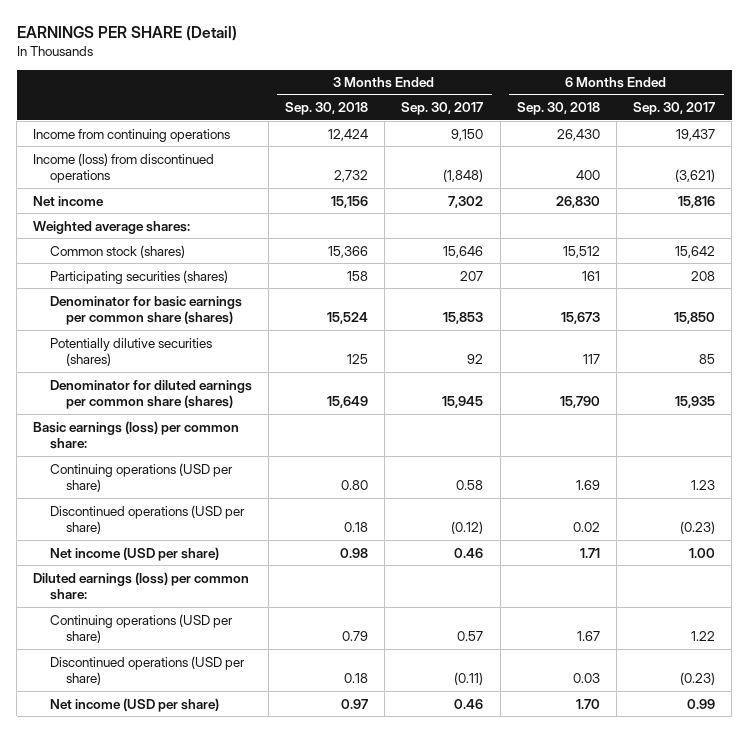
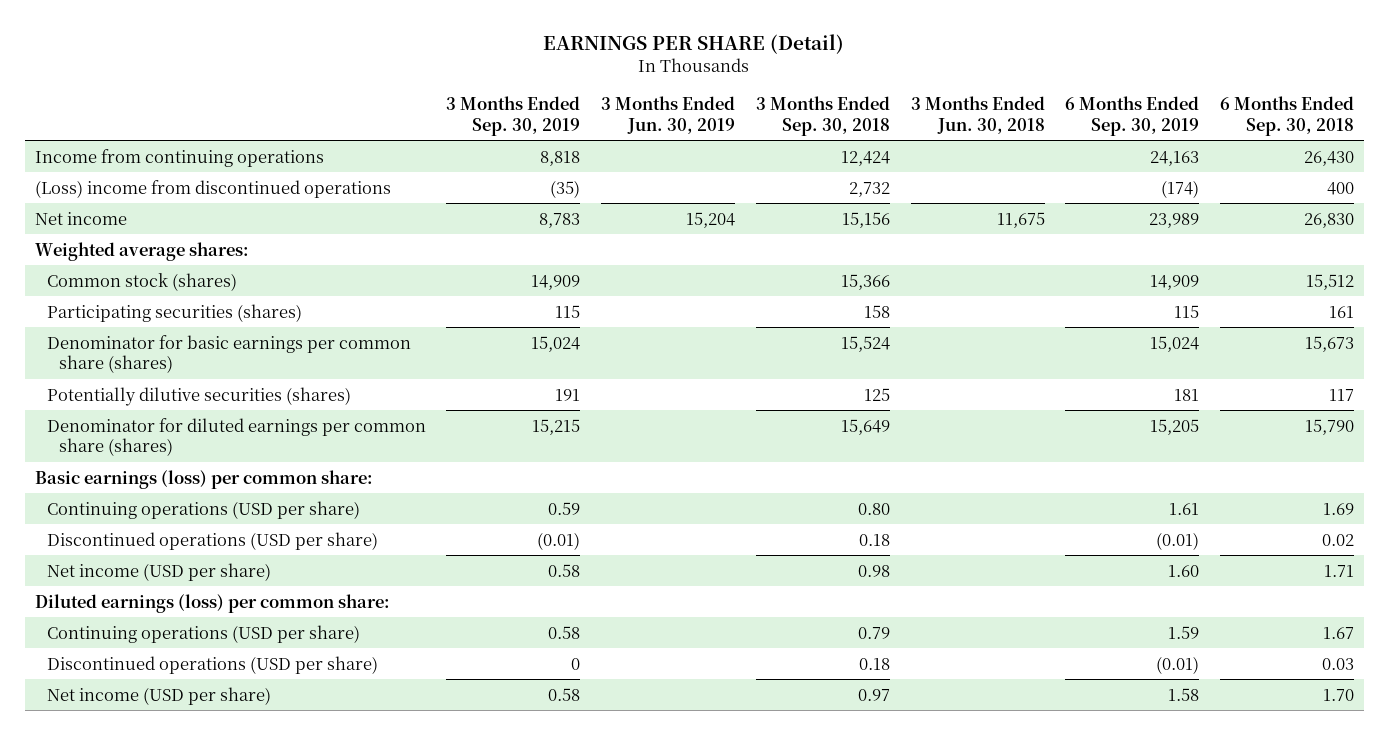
[401,102,484,116] Sep. 30, 2017 -> none
[633,102,716,116] Sep. 30, 2017 -> none
none -> [446,96,581,136] 3 Months Ended Sep. 30, 2019
none -> [601,96,736,134] 3 Months Ended Jun. 30, 2019
none -> [910,96,1045,134] 3 Months Ended Jun. 30, 2018
none -> [1065,96,1200,136] 6 Months Ended Sep. 30, 2019
[33,152,215,183] Income (loss) from discontinued operations -> [34,179,391,198] (Loss) income from discontinued operations

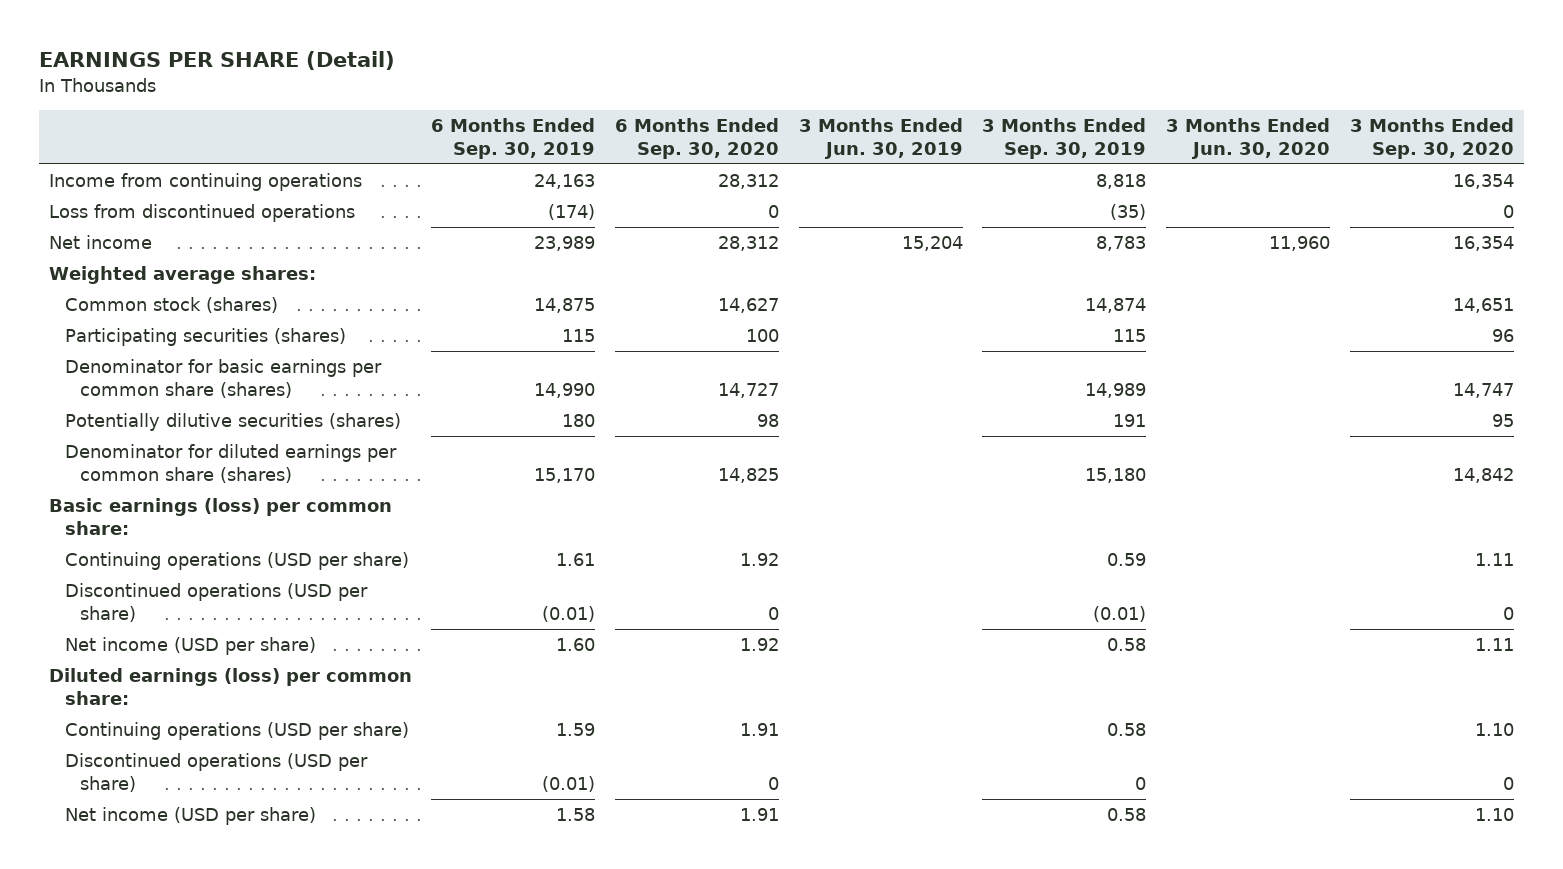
[755,96,890,136] 3 Months Ended Sep. 30, 2018 -> none
[910,96,1045,134] 3 Months Ended Jun. 30, 2018 -> none
[1219,96,1354,136] 6 Months Ended Sep. 30, 2018 -> none
none -> [615,118,780,159] 6 Months Ended Sep. 30, 2020
none -> [1166,118,1331,159] 3 Months Ended Jun. 30, 2020
none -> [1349,118,1514,159] 3 Months Ended Sep. 30, 2020
[34,179,391,198] (Loss) income from discontinued operations -> [48,204,355,223] Loss from discontinued operations
[531,274,581,290] 14,909 -> [1085,298,1147,314] 14,874
[1150,274,1200,290] 14,909 -> [534,298,596,314] 14,875
[531,335,581,352] 15,024 -> [1085,382,1147,398] 14,989
[1150,335,1200,352] 15,024 -> [534,382,596,398] 14,990
[1174,388,1200,401] 181 -> [562,414,596,428] 180
[532,418,581,435] 15,215 -> [1085,467,1147,483] 15,180
[1150,418,1200,435] 15,205 -> [534,467,596,483] 15,170

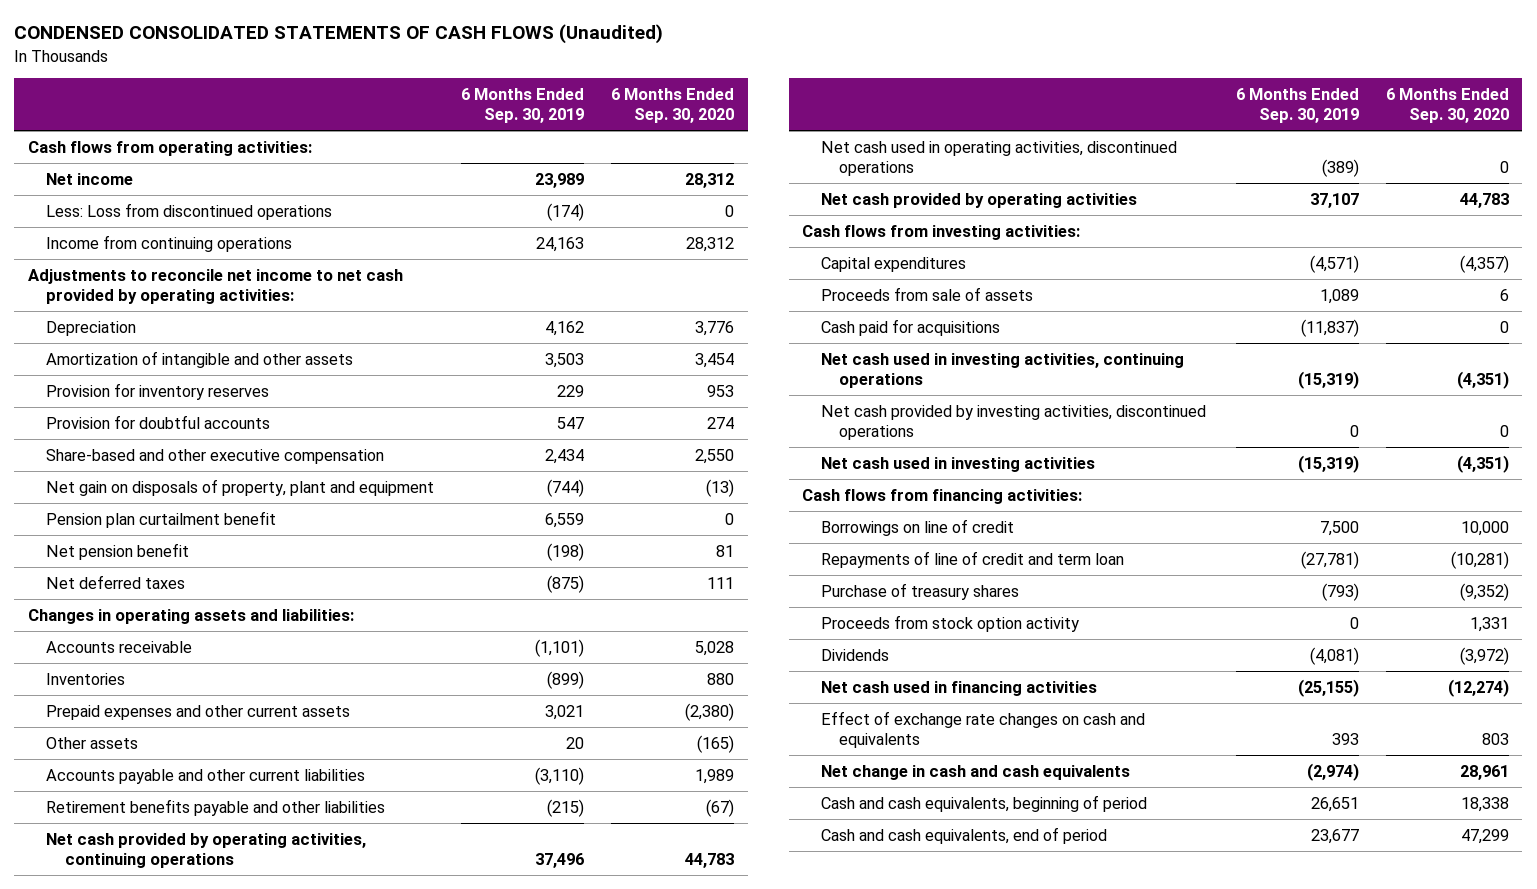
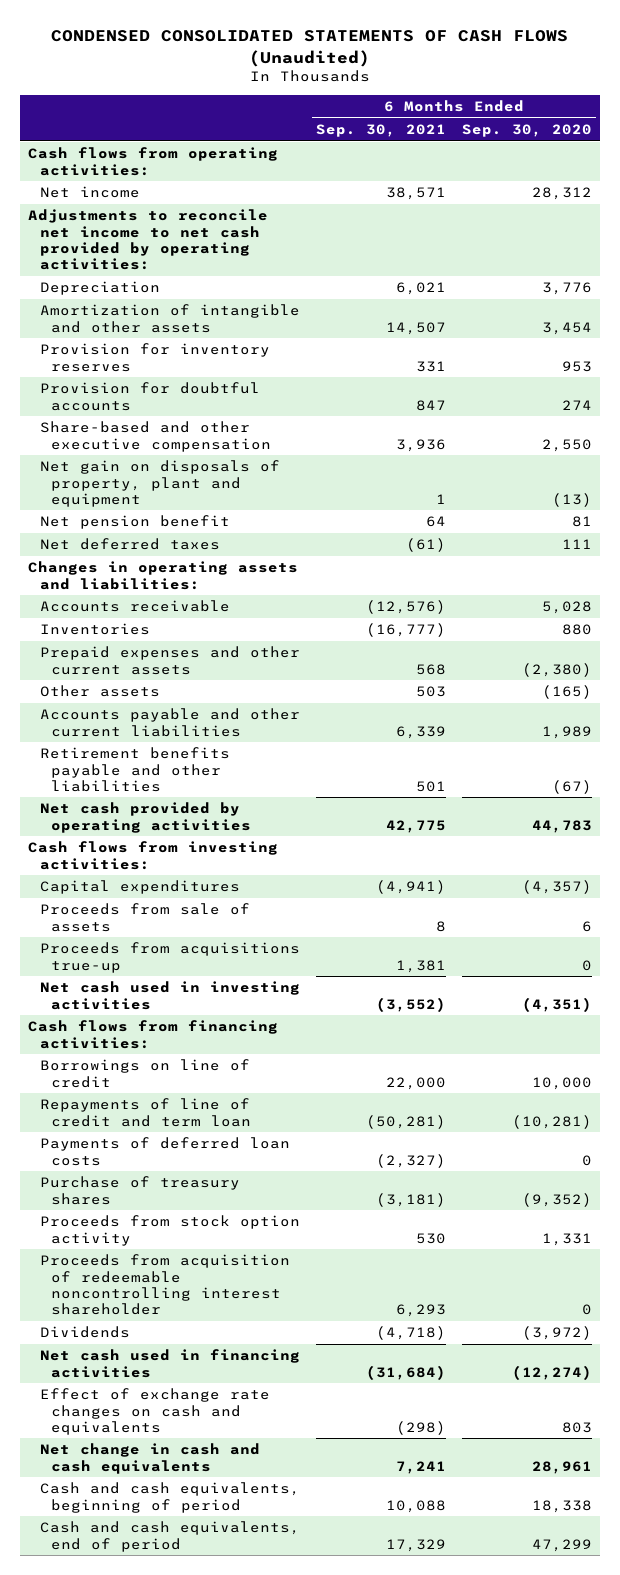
[461,87,585,124] 6 Months Ended Sep. 30, 2019 -> none
none -> [315,123,446,137] Sep. 30, 2021
[46,202,333,220] Less: Loss from discontinued operations -> none
[46,234,293,252] Income from continuing operations -> none
[46,510,277,528] Pension plan curtailment benefit -> none
[46,832,367,869] Net cash provided by operating activities, continuing operations -> none
[820,140,1177,177] Net cash used in operating activities, discontinued operations -> none
[820,318,1000,336] Cash paid for acquisitions -> none
[820,352,1184,389] Net cash used in investing activities, continuing operations -> none
[820,404,1206,441] Net cash provided by investing activities, discontinued operations -> none
none -> [39,942,300,973] Proceeds from acquisitions true-up
none -> [39,1137,290,1166] Payments of deferred loan costs
none -> [39,1254,290,1316] Proceeds from acquisition of redeemable noncontrolling interest shareholder

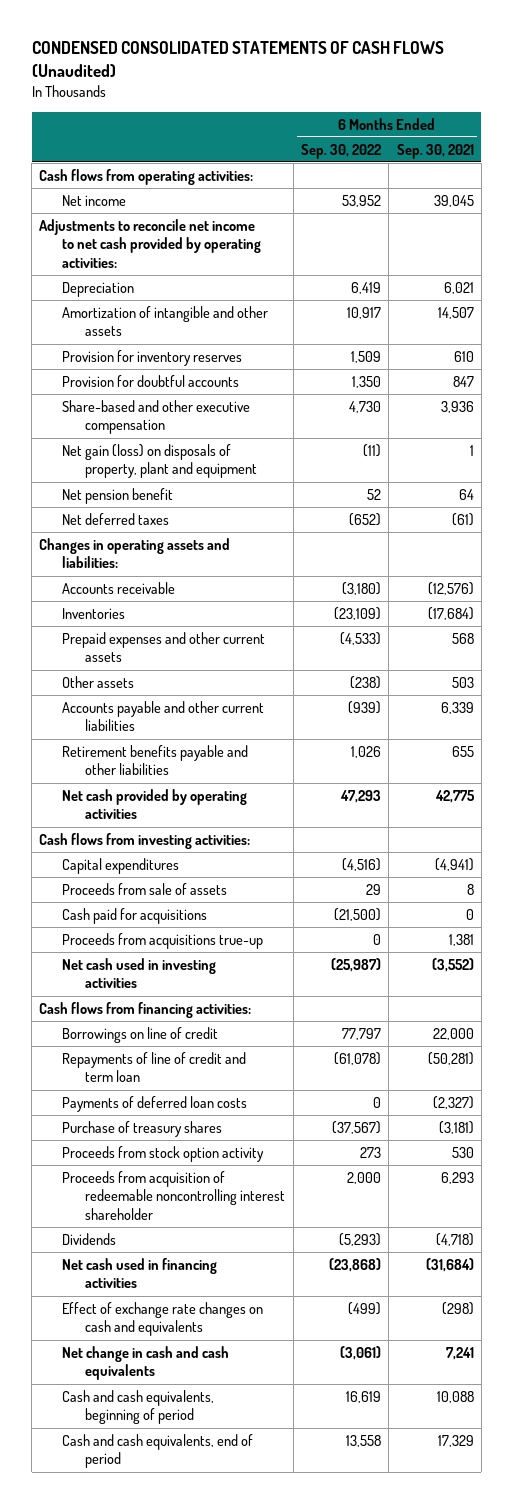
[461,123,592,137] Sep. 30, 2020 -> none
none -> [300,143,381,159] Sep. 30, 2022
[385,187,446,201] 38,571 -> [433,194,474,207] 39,045
[415,360,446,372] 331 -> [453,350,474,362] 610
[39,460,280,507] Net gain on disposals of property, plant and equipment -> [62,443,258,479] Net gain (loss) on disposals of property, plant and equipment
[365,623,446,638] (16,777) -> [427,606,474,620] (17,684)
[415,780,446,792] 501 -> [451,745,474,757] 655
none -> [62,907,208,924] Cash paid for acquisitions

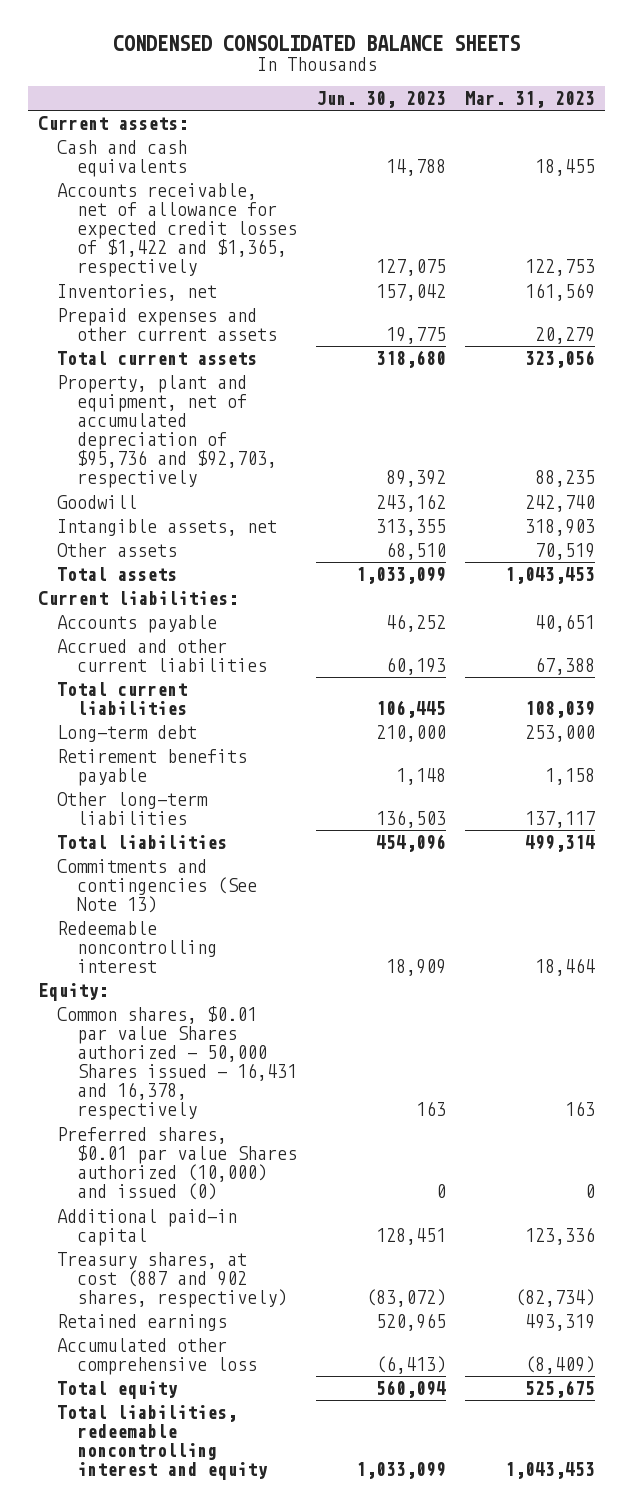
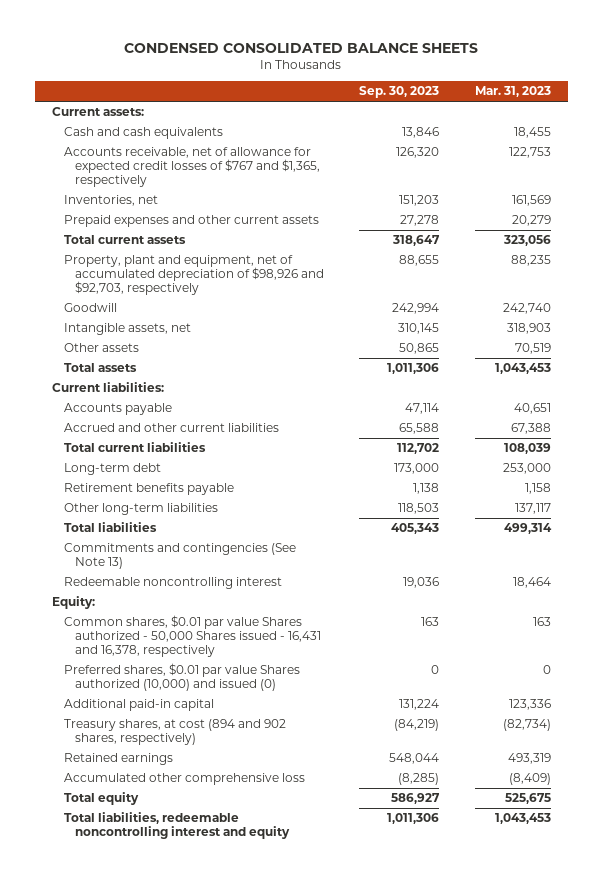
[316,91,447,109] Jun. 30, 2023 -> none
none -> [359,86,440,99] Sep. 30, 2023
[57,182,297,278] Accounts receivable, net of allowance for expected credit losses of $1,422 and $1,365, respectively -> [63,147,321,188] Accounts receivable, net of allowance for expected credit losses of $767 and $1,365, respectively
[57,374,277,489] Property, plant and equipment, net of accumulated depreciation of $95,736 and $92,703, respectively -> [63,255,325,296] Property, plant and equipment, net of accumulated depreciation of $98,926 and $92,703, respectively
[57,1251,287,1309] Treasury shares, at cost (887 and 902 shares, respectively) -> [63,719,286,746] Treasury shares, at cost (894 and 902 shares, respectively)

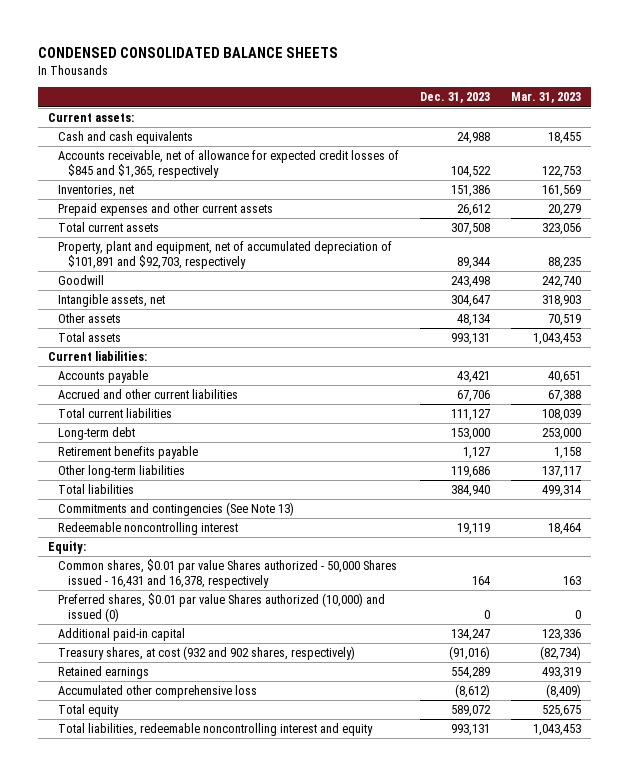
[359,86,440,99] Sep. 30, 2023 -> none
none -> [420,92,491,104] Dec. 31, 2023
[63,147,321,188] Accounts receivable, net of allowance for expected credit losses of $767 and $1,365, respectively -> [58,150,400,179] Accounts receivable, net of allowance for expected credit losses of $845 and $1,365, respectively
[63,255,325,296] Property, plant and equipment, net of accumulated depreciation of $98,926 and $92,703, respectively -> [58,241,393,270] Property, plant and equipment, net of accumulated depreciation of $101,891 and $92,703, respectively
[63,719,286,746] Treasury shares, at cost (894 and 902 shares, respectively) -> [58,646,356,661] Treasury shares, at cost (932 and 902 shares, respectively)

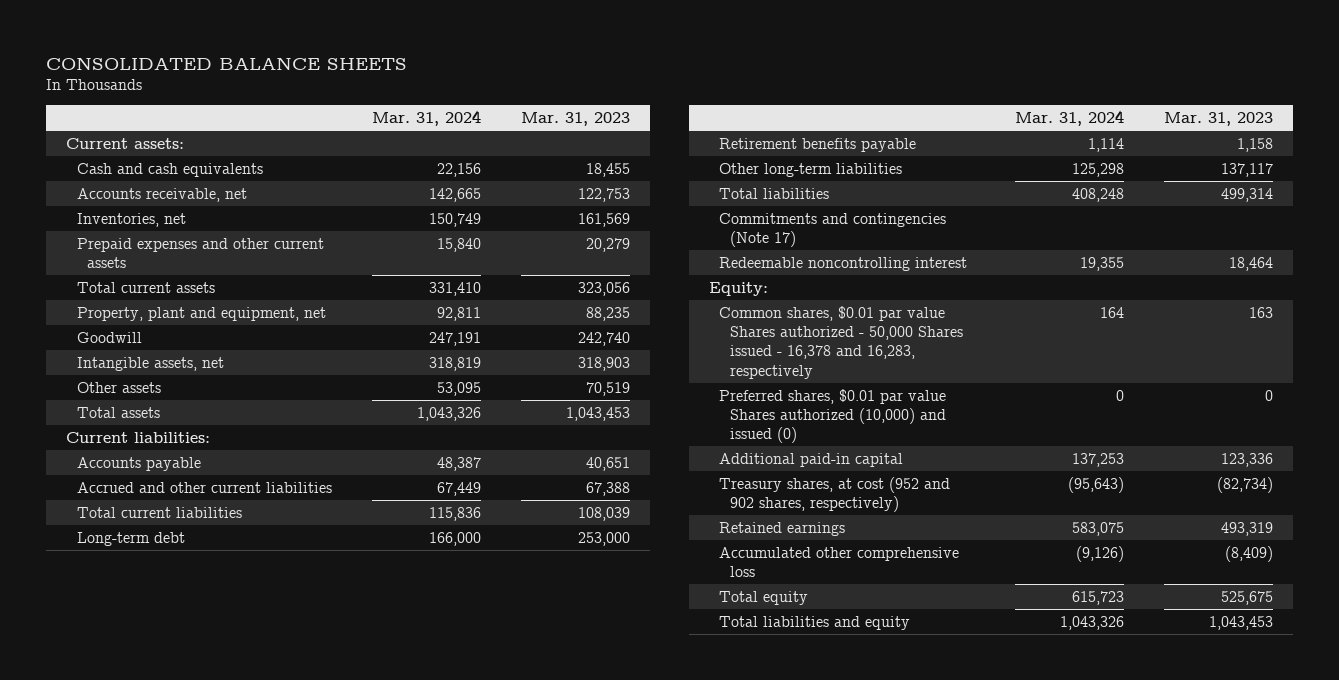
[38,46,339,58] CONDENSED CONSOLIDATED BALANCE SHEETS -> [45,56,407,70] CONSOLIDATED BALANCE SHEETS
[420,92,491,104] Dec. 31, 2023 -> none
none -> [371,109,481,126] Mar. 31, 2024
[58,150,400,179] Accounts receivable, net of allowance for expected credit losses of $845 and $1,365, respectively -> [76,187,247,202] Accounts receivable, net
[58,241,393,270] Property, plant and equipment, net of accumulated depreciation of $101,891 and $92,703, respectively -> [76,306,326,321] Property, plant and equipment, net
[58,502,295,517] Commitments and contingencies (See Note 13) -> [719,212,947,248] Commitments and contingencies (Note 17)
[58,559,398,589] Common shares, $0.01 par value Shares authorized - 50,000 Shares issued - 16,431 and 16,378, respectively -> [719,305,964,379] Common shares, $0.01 par value Shares authorized - 50,000 Shares issued - 16,378 and 16,283, respectively
[58,646,356,661] Treasury shares, at cost (932 and 902 shares, respectively) -> [719,476,951,513] Treasury shares, at cost (952 and 902 shares, respectively)
[58,723,374,737] Total liabilities, redeemable noncontrolling interest and equity -> [719,615,911,630] Total liabilities and equity

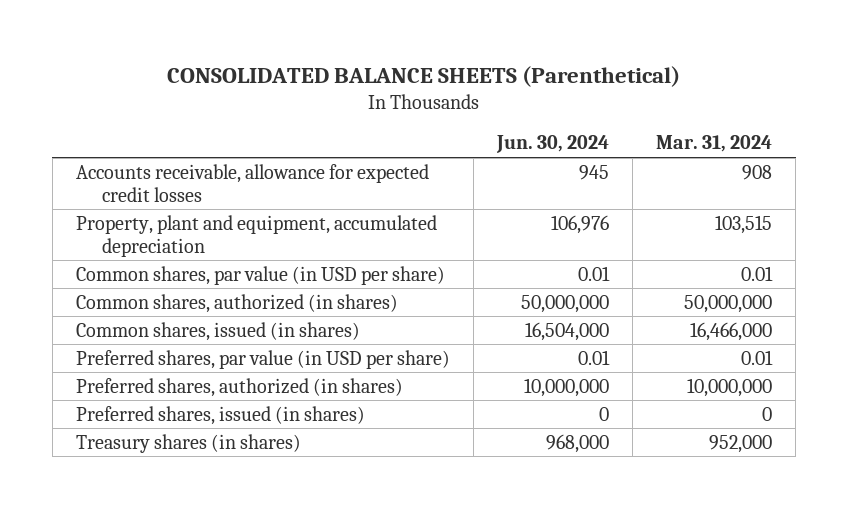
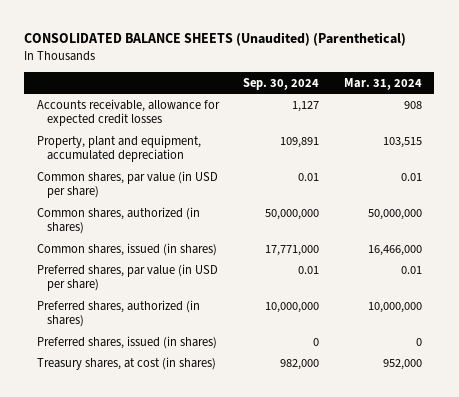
[167,65,681,87] CONSOLIDATED BALANCE SHEETS (Parenthetical) -> [24,32,407,47] CONSOLIDATED BALANCE SHEETS (Unaudited) (Parenthetical)
[496,135,610,154] Jun. 30, 2024 -> none
none -> [243,77,320,90] Sep. 30, 2024
[75,433,301,453] Treasury shares (in shares) -> [36,356,216,370] Treasury shares, at cost (in shares)

